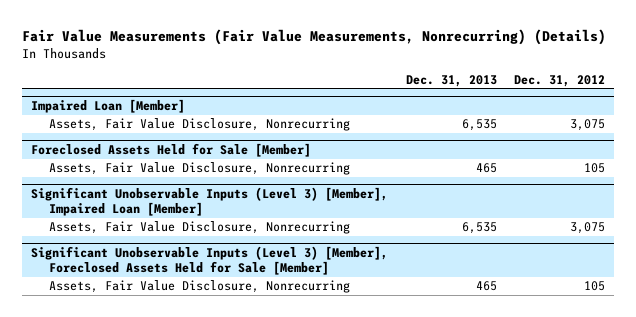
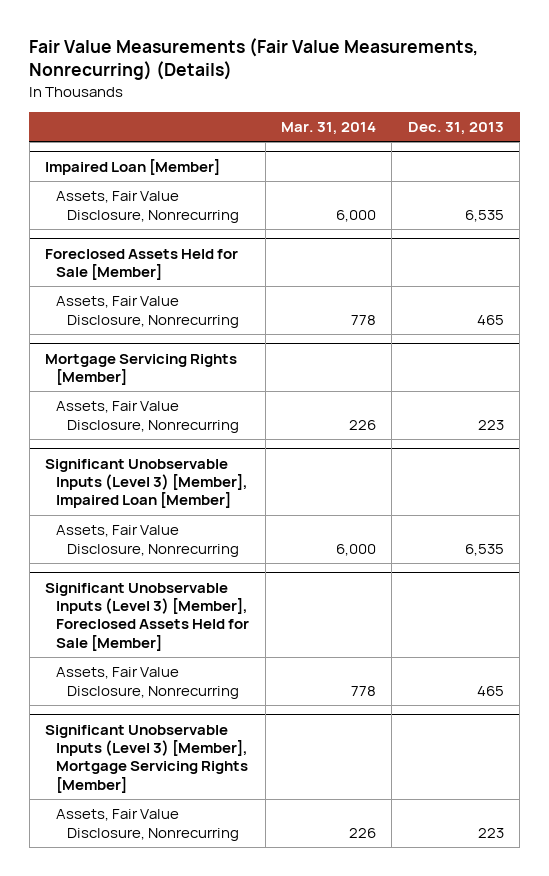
[514,74,606,87] Dec. 31, 2012 -> none
none -> [280,121,376,135] Mar. 31, 2014
none -> [45,353,238,385] Mortgage Servicing Rights [Member]
none -> [56,401,240,433] Assets, Fair Value Disclosure, Nonrecurring
none -> [45,724,249,793] Significant Unobservable Inputs (Level 3) [Member], Mortgage Servicing Rights [Member]
none -> [56,809,240,841] Assets, Fair Value Disclosure, Nonrecurring

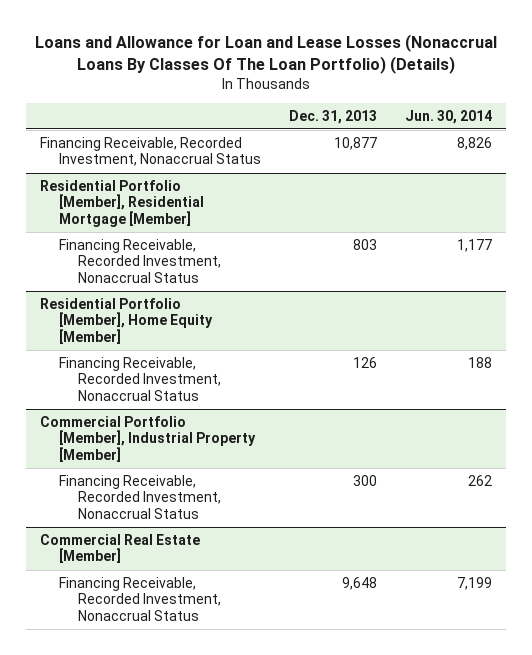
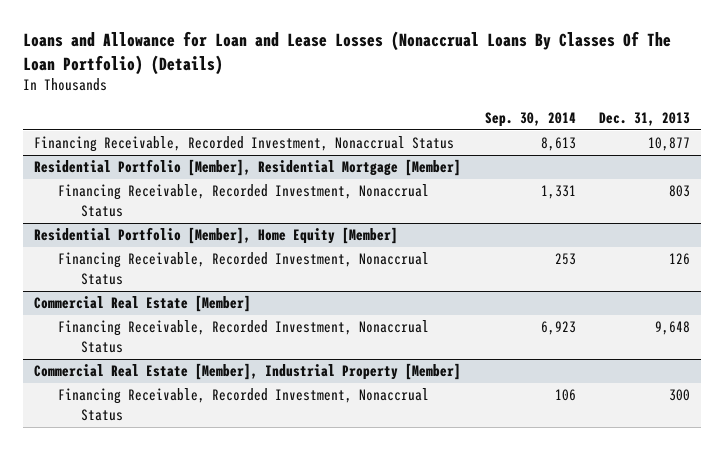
[404,109,492,124] Jun. 30, 2014 -> none
none -> [484,111,576,127] Sep. 30, 2014
[40,416,257,462] Commercial Portfolio [Member], Industrial Property [Member] -> none
[59,475,222,519] Financing Receivable, Recorded Investment, Nonaccrual Status -> none
none -> [34,363,462,381] Commercial Real Estate [Member], Industrial Property [Member]
none -> [57,388,429,421] Financing Receivable, Recorded Investment, Nonaccrual Status

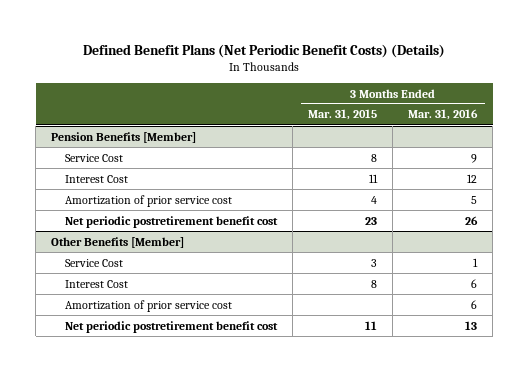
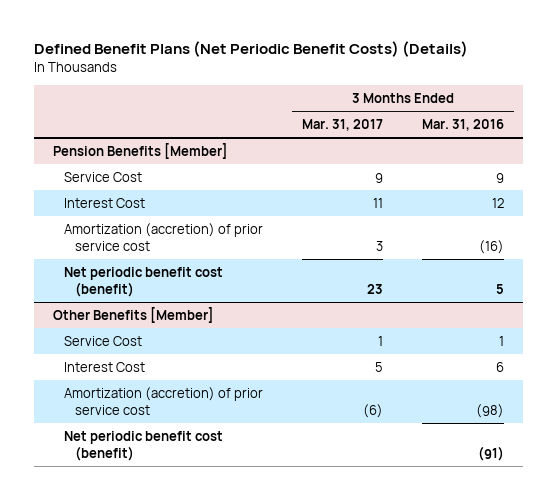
[308,109,378,121] Mar. 31, 2015 -> none
none -> [302,119,384,132] Mar. 31, 2017
[65,194,233,207] Amortization of prior service cost -> [64,222,264,251] Amortization (accretion) of prior service cost
[471,195,478,204] 5 -> [478,239,504,254] (16)
[65,215,279,228] Net periodic postretirement benefit cost -> [64,266,224,297] Net periodic benefit cost (benefit)
[465,215,479,225] 26 -> [495,283,504,294] 5
[65,299,233,312] Amortization of prior service cost -> [64,386,264,415] Amortization (accretion) of prior service cost
[471,299,478,309] 6 -> [475,403,504,418] (98)
[65,320,279,333] Net periodic postretirement benefit cost -> [64,430,224,461] Net periodic benefit cost (benefit)
[465,320,478,330] 13 -> [477,445,504,461] (91)

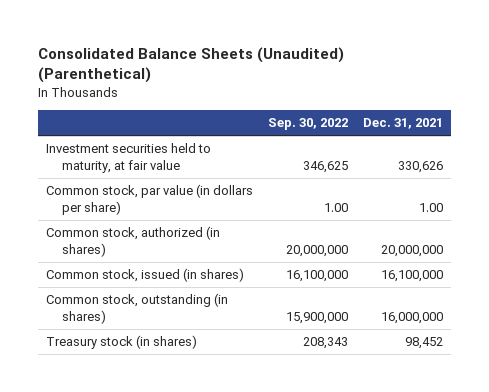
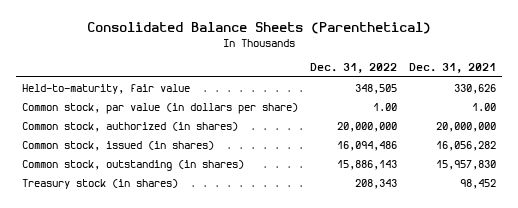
[38,46,345,84] Consolidated Balance Sheets (Unaudited) (Parenthetical) -> [86,22,431,35] Consolidated Balance Sheets (Parenthetical)
[267,118,348,131] Sep. 30, 2022 -> none
none -> [309,63,397,74] Dec. 31, 2022
[45,143,211,174] Investment securities held to maturity, at fair value -> [21,83,190,94] Held-to-maturity, fair value
[381,270,444,283] 16,100,000 -> [436,140,497,151] 16,056,282
[381,312,444,325] 16,000,000 -> [436,159,497,170] 15,957,830

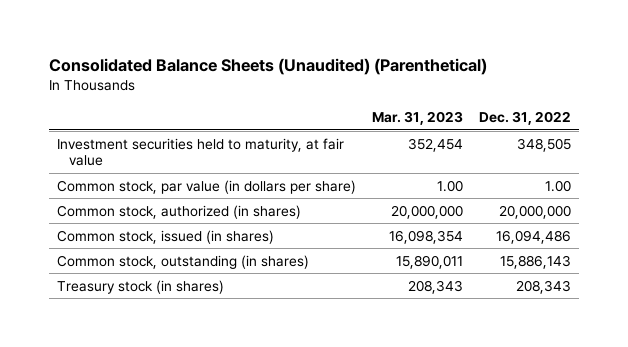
[86,22,431,35] Consolidated Balance Sheets (Parenthetical) -> [49,58,488,76] Consolidated Balance Sheets (Unaudited) (Parenthetical)
[409,63,497,74] Dec. 31, 2021 -> none
none -> [372,111,464,126] Mar. 31, 2023
[21,83,190,94] Held-to-maturity, fair value -> [57,137,345,167] Investment securities held to maturity, at fair value

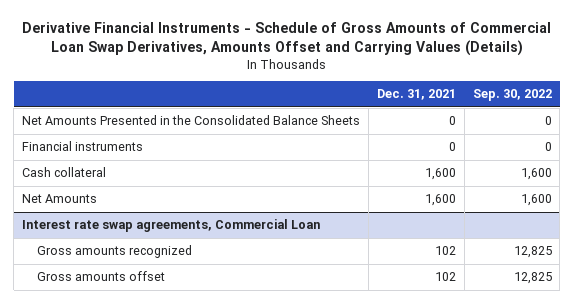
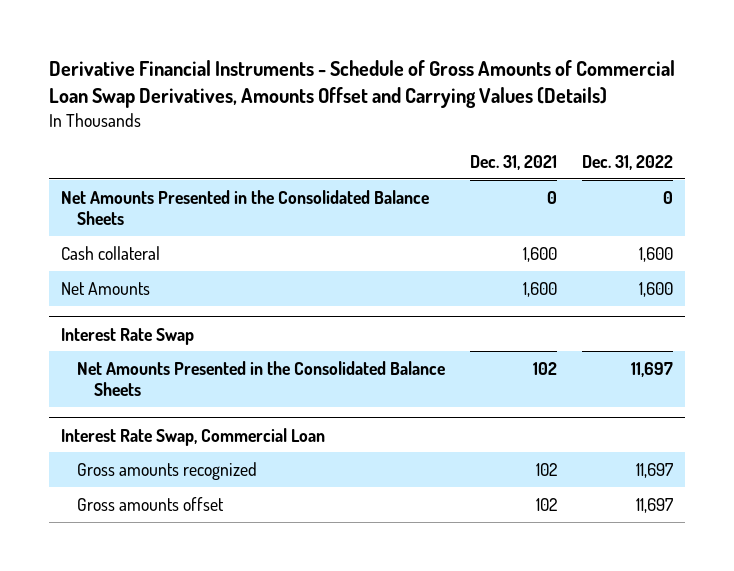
[472,89,552,102] Sep. 30, 2022 -> none
none -> [581,154,673,170] Dec. 31, 2022
[22,141,144,152] Financial instruments -> none
none -> [61,327,195,345] Interest Rate Swap
none -> [77,360,446,397] Net Amounts Presented in the Consolidated Balance Sheets
[22,219,321,233] Interest rate swap agreements, Commercial Loan -> [61,427,326,446] Interest Rate Swap, Commercial Loan

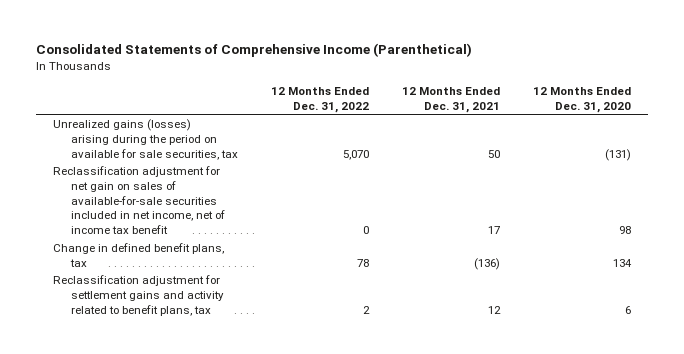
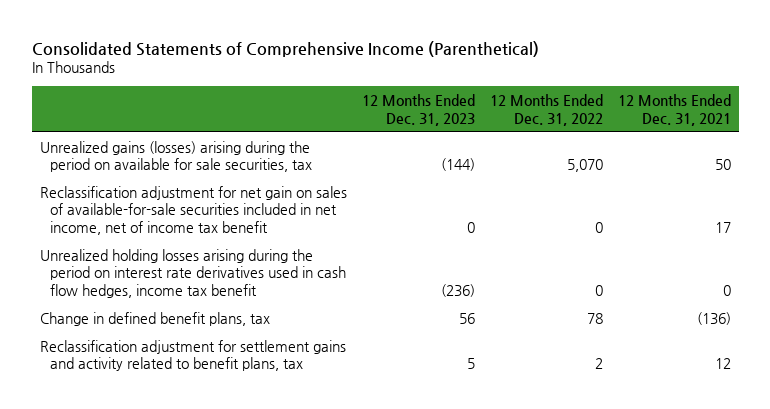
[533,86,632,113] 12 Months Ended Dec. 31, 2020 -> none
none -> [361,94,475,126] 12 Months Ended Dec. 31, 2023
none -> [39,248,347,299] Unrealized holding losses arising during the period on interest rate derivatives used in cash flow hedges, income tax benefit

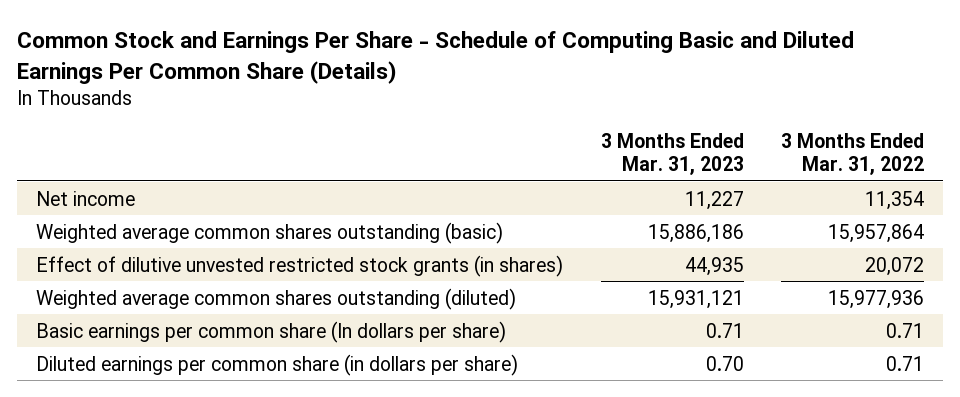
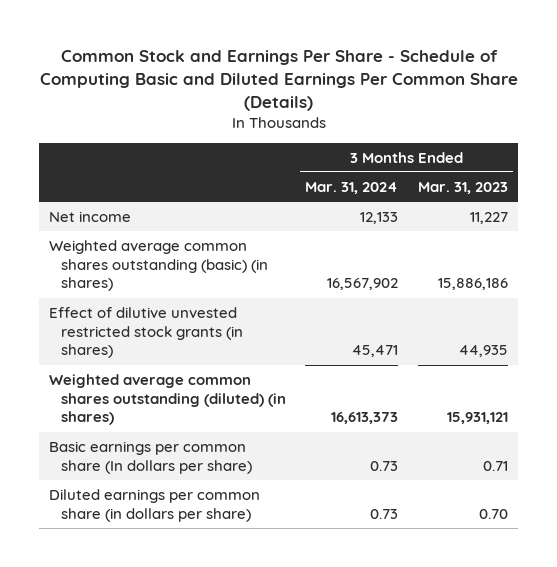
[781,133,925,176] 3 Months Ended Mar. 31, 2022 -> none
none -> [305,181,399,194] Mar. 31, 2024
[36,221,504,244] Weighted average common shares outstanding (basic) -> [49,239,268,292] Weighted average common shares outstanding (basic) (in shares)
[36,287,517,310] Weighted average common shares outstanding (diluted) -> [49,373,286,426] Weighted average common shares outstanding (diluted) (in shares)

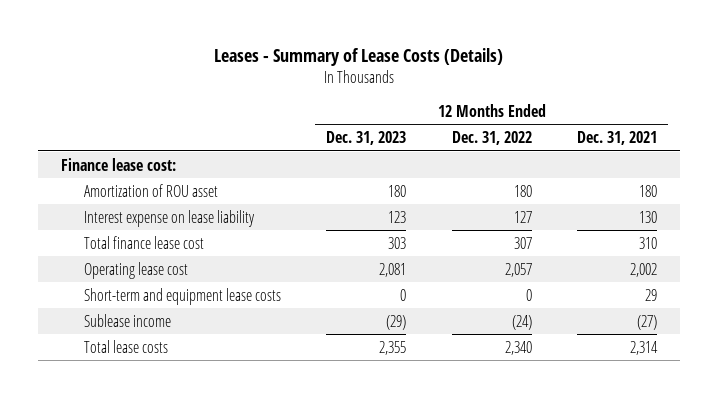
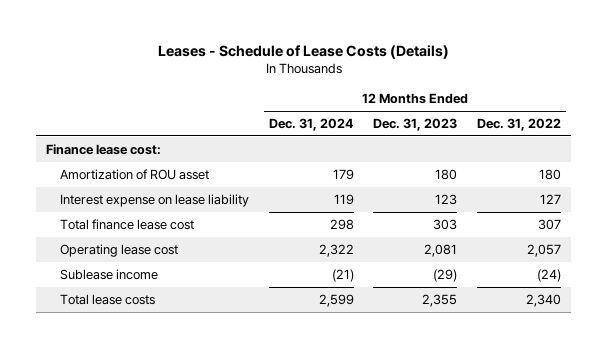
[213,48,503,67] Leases - Summary of Lease Costs (Details) -> [157,45,449,60] Leases - Schedule of Lease Costs (Details)
[577,131,658,146] Dec. 31, 2021 -> none
none -> [268,118,354,132] Dec. 31, 2024
[84,287,282,305] Short-term and equipment lease costs -> none

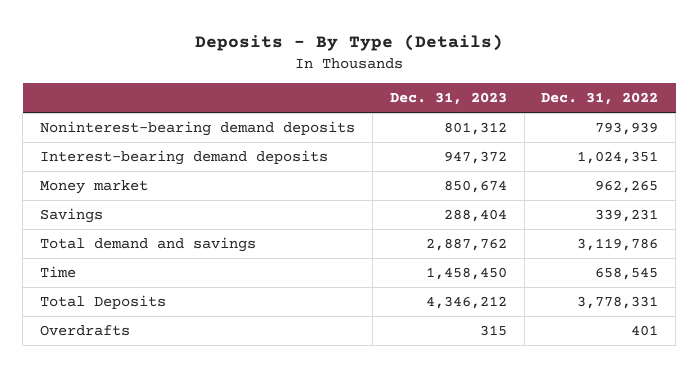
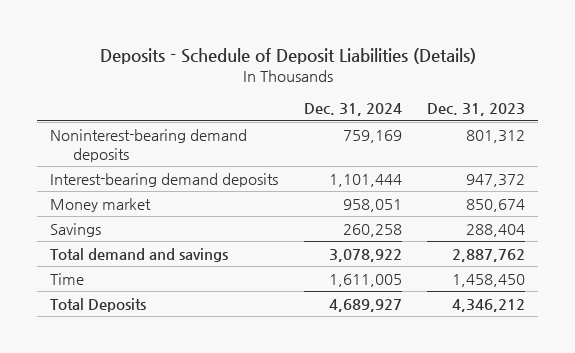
[195,33,504,51] Deposits - By Type (Details) -> [99,47,476,64] Deposits - Schedule of Deposit Liabilities (Details)
[541,92,659,106] Dec. 31, 2022 -> none
none -> [303,103,402,117] Dec. 31, 2024
[40,325,131,337] Overdrafts -> none

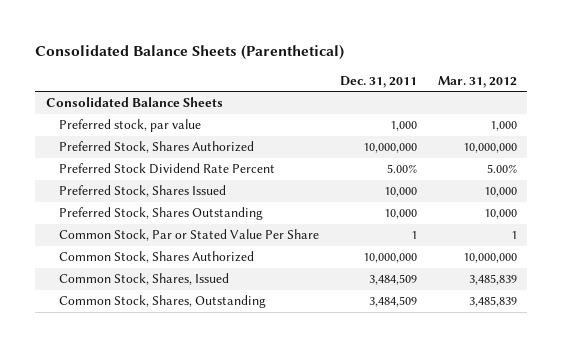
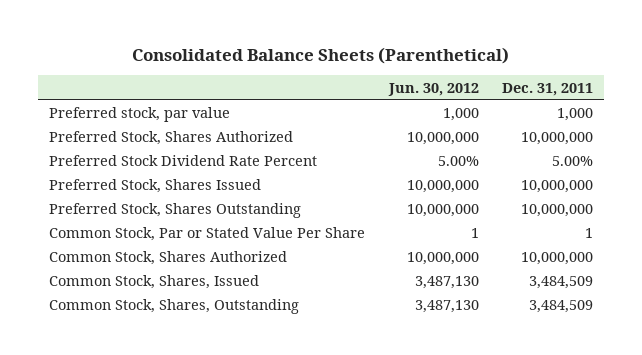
[437,75,517,88] Mar. 31, 2012 -> none
none -> [387,82,479,96] Jun. 30, 2012
[45,97,223,108] Consolidated Balance Sheets -> none
[383,187,417,198] 10,000 -> [520,180,593,194] 10,000,000
[383,209,417,220] 10,000 -> [520,204,593,218] 10,000,000

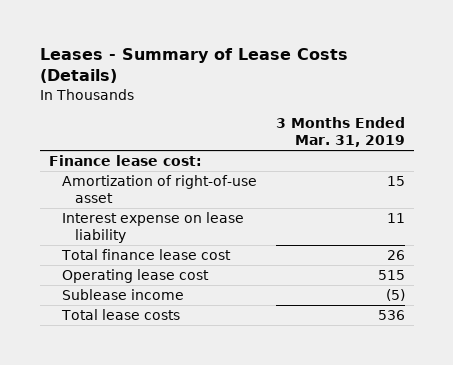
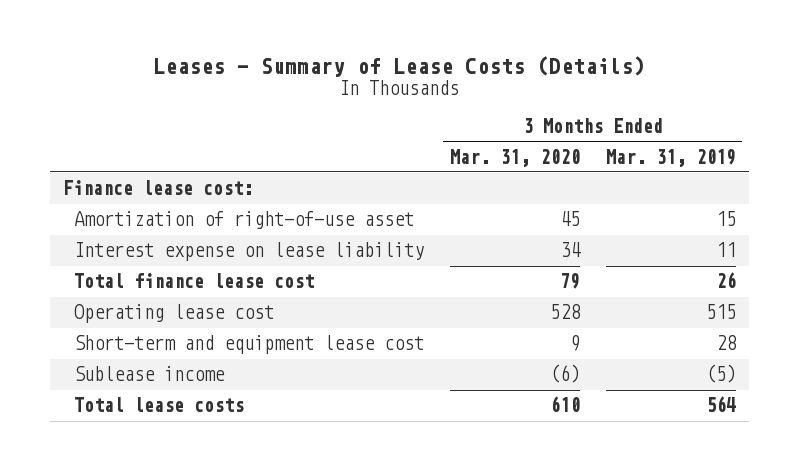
none -> [449,148,580,167] Mar. 31, 2020
none -> [74,335,425,355] Short-term and equipment lease cost
[377,310,405,321] 536 -> [705,396,736,413] 564

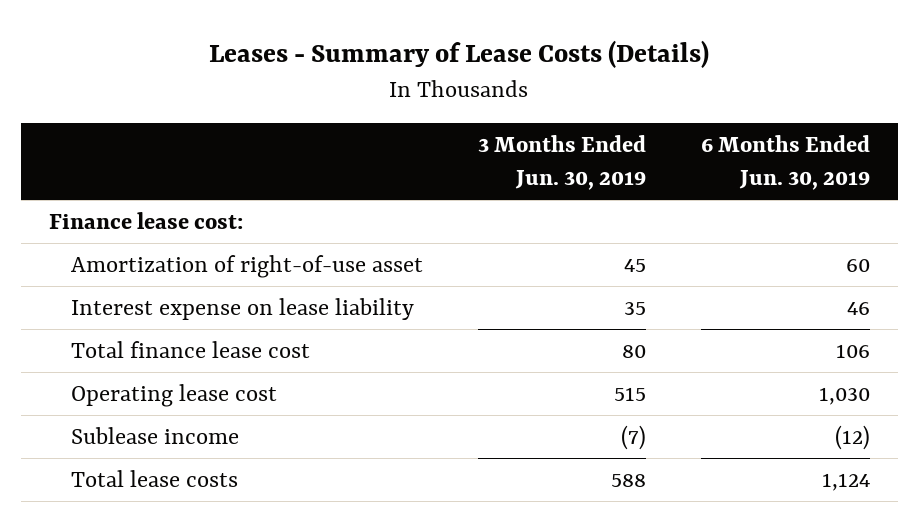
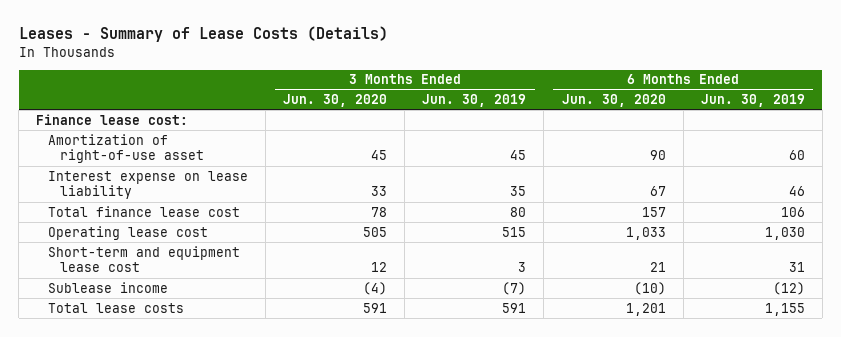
none -> [283,94,388,108] Jun. 30, 2020
none -> [561,94,666,108] Jun. 30, 2020
none -> [48,245,241,273] Short-term and equipment lease cost
[611,474,647,488] 588 -> [502,302,527,313] 591
[822,473,871,492] 1,124 -> [764,302,805,316] 1,155

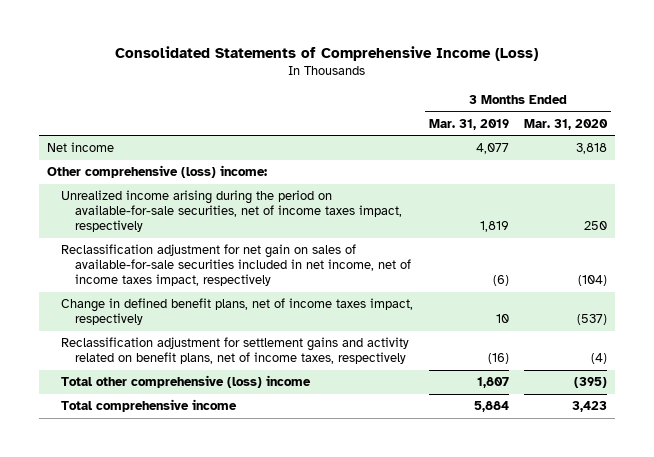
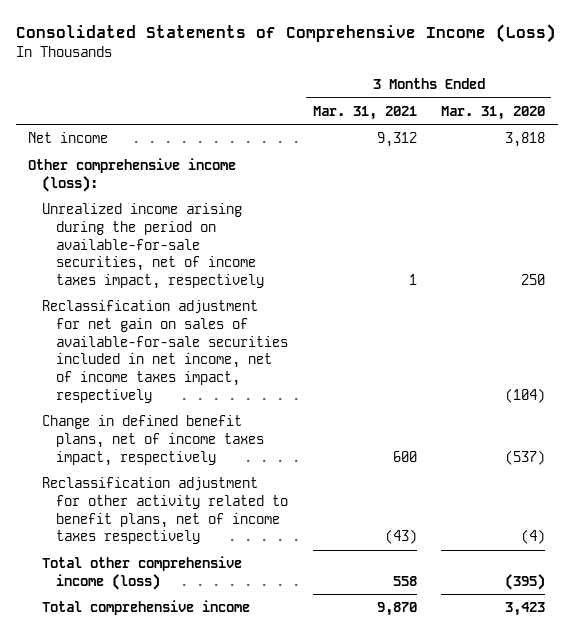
[428,118,509,130] Mar. 31, 2019 -> none
none -> [312,105,417,120] Mar. 31, 2021
[46,165,267,179] Other comprehensive (loss) income: -> [28,158,237,192] Other comprehensive income (loss):
[60,337,409,365] Reclassification adjustment for settlement gains and activity related on benefit plans, net of income taxes, respectively -> [42,477,288,545] Reclassification adjustment for other activity related to benefit plans, net of income taxes respectively
[60,375,311,389] Total other comprehensive (loss) income -> [42,556,243,590] Total other comprehensive income (loss)

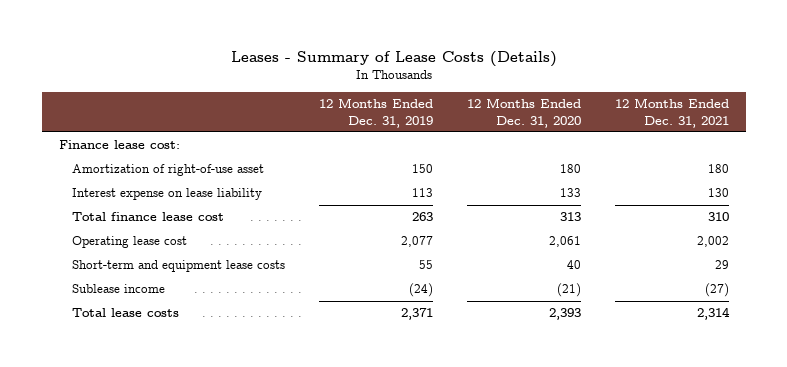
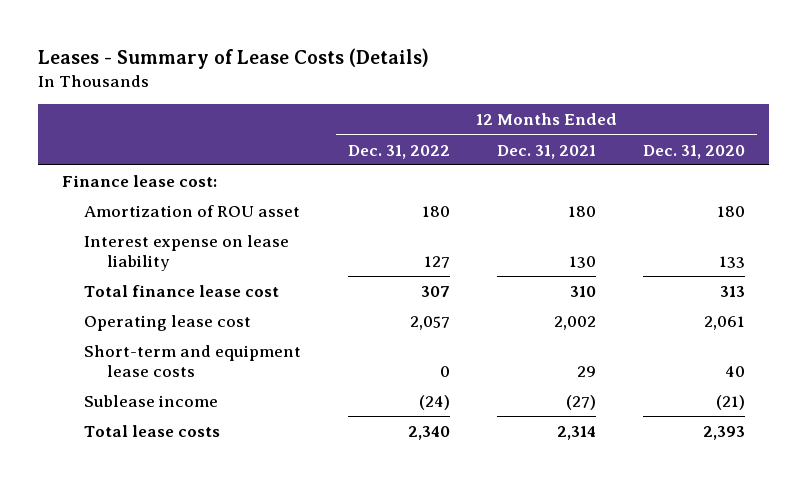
[318,98,433,128] 12 Months Ended Dec. 31, 2019 -> none
none -> [348,144,451,159] Dec. 31, 2022
[72,164,265,177] Amortization of right-of-use asset -> [84,204,301,217] Amortization of ROU asset

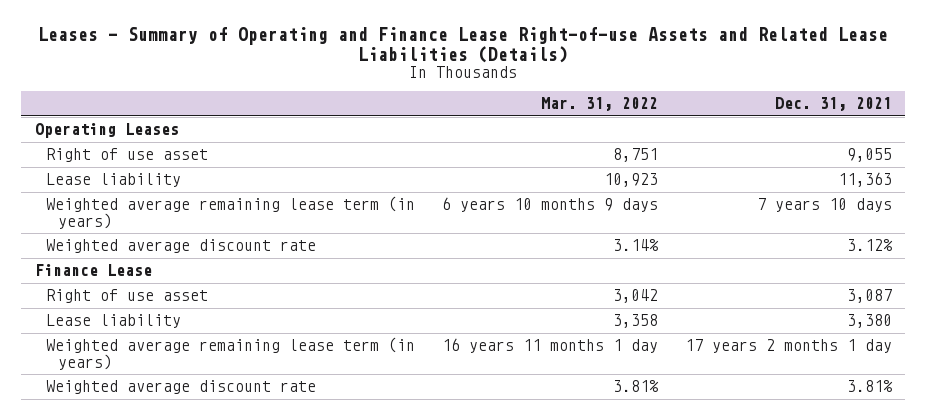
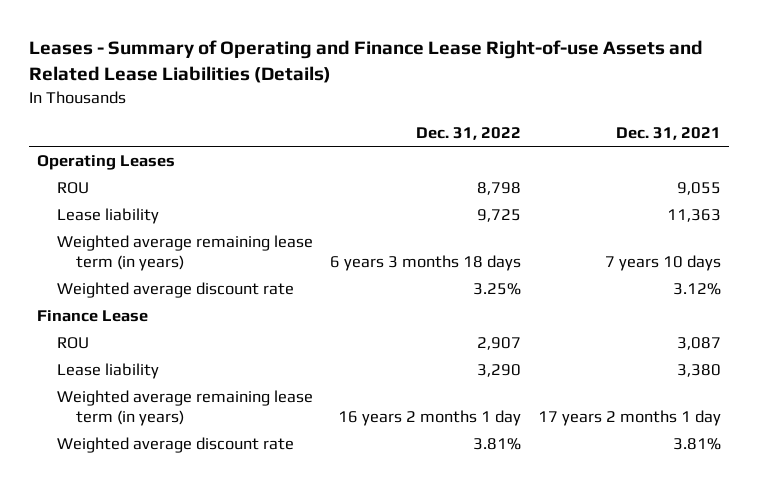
[541,97,659,112] Mar. 31, 2022 -> none
none -> [415,127,521,141] Dec. 31, 2022
[46,148,209,163] Right of use asset -> [56,182,89,195] ROU
[46,289,209,304] Right of use asset -> [56,337,89,350] ROU

